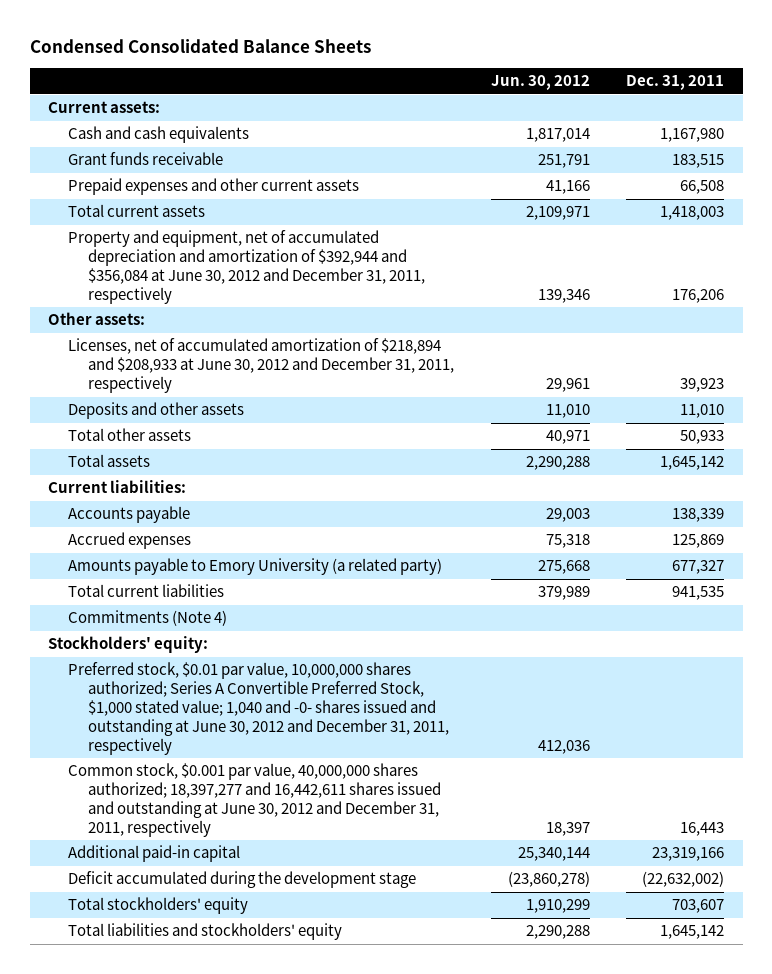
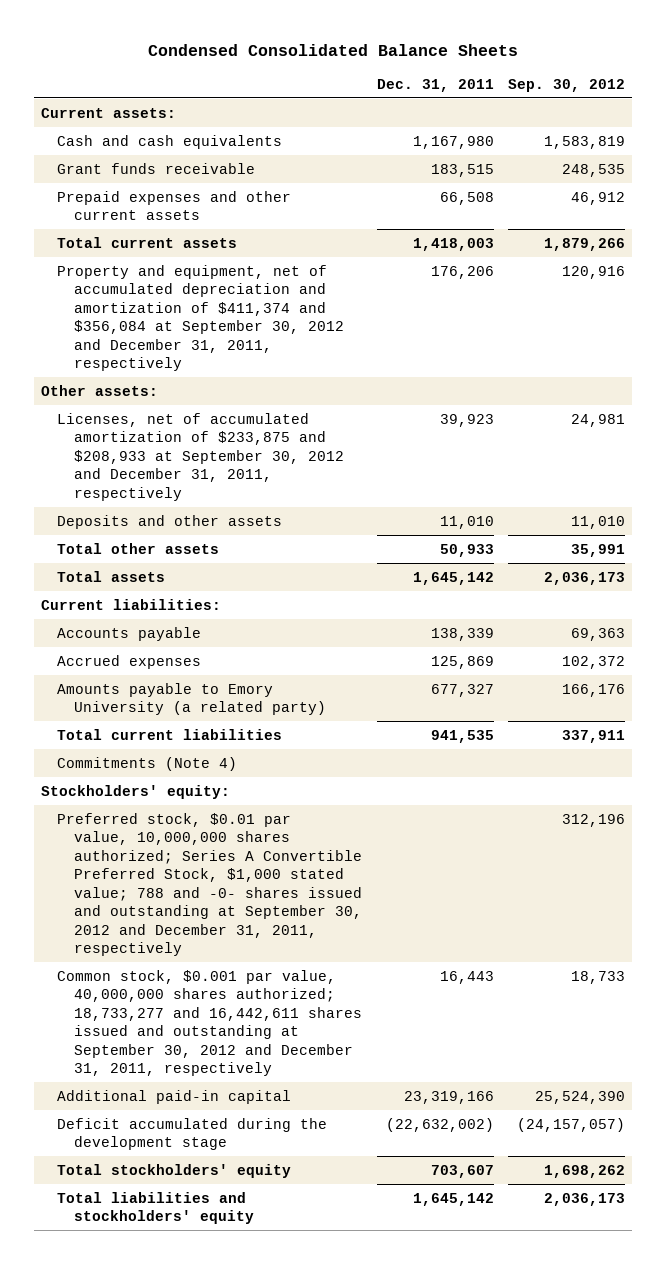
[490,75,590,91] Jun. 30, 2012 -> none
none -> [507,78,625,92] Sep. 30, 2012
[68,230,426,304] Property and equipment, net of accumulated depreciation and amortization of $392,944 and $356,084 at June 30, 2012 and December 31, 2011, respectively -> [57,264,345,372] Property and equipment, net of accumulated depreciation and amortization of $411,374 and $356,084 at September 30, 2012 and December 31, 2011, respectively
[68,338,455,394] Licenses, net of accumulated amortization of $218,894 and $208,933 at June 30, 2012 and December 31, 2011, respectively -> [57,412,345,501] Licenses, net of accumulated amortization of $233,875 and $208,933 at September 30, 2012 and December 31, 2011, respectively
[68,662,450,755] Preferred stock, $0.01 par value, 10,000,000 shares authorized; Series A Convertible Preferred Stock, $1,000 stated value; 1,040 and -0- shares issued and outstanding at June 30, 2012 and December 31, 2011, respectively -> [57,812,363,957] Preferred stock, $0.01 par value, 10,000,000 shares authorized; Series A Convertible Preferred Stock, $1,000 stated value; 788 and -0- shares issued and outstanding at September 30, 2012 and December 31, 2011, respectively
[68,763,442,837] Common stock, $0.001 par value, 40,000,000 shares authorized; 18,397,277 and 16,442,611 shares issued and outstanding at June 30, 2012 and December 31, 2011, respectively -> [57,969,363,1077] Common stock, $0.001 par value, 40,000,000 shares authorized; 18,733,277 and 16,442,611 shares issued and outstanding at September 30, 2012 and December 31, 2011, respectively

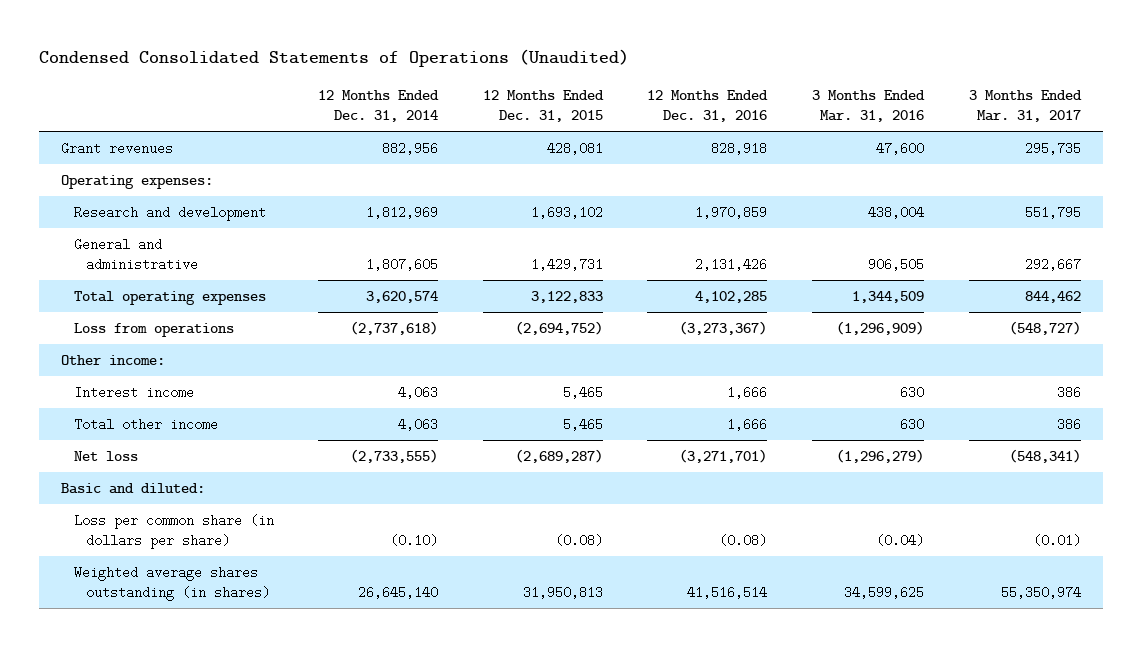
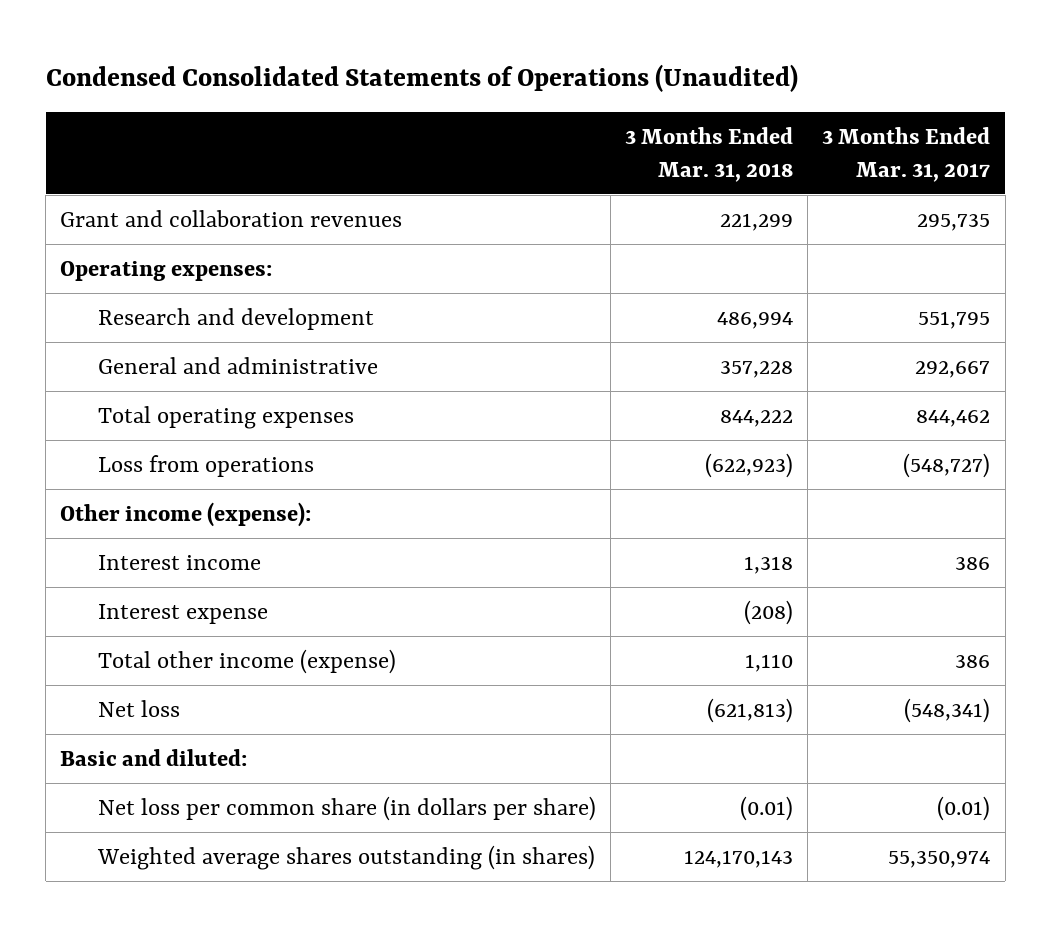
[318,90,440,122] 12 Months Ended Dec. 31, 2014 -> none
[482,90,604,122] 12 Months Ended Dec. 31, 2015 -> none
[647,90,769,122] 12 Months Ended Dec. 31, 2016 -> none
[811,90,925,122] 3 Months Ended Mar. 31, 2016 -> none
none -> [625,126,794,182] 3 Months Ended Mar. 31, 2018
[61,141,174,155] Grant revenues -> [60,209,403,227] Grant and collaboration revenues
[61,354,166,365] Other income: -> [60,501,312,527] Other income (expense):
none -> [98,603,269,624] Interest expense
[73,417,218,431] Total other income -> [98,648,397,674] Total other income (expense)
[73,513,274,549] Loss per common share (in dollars per share) -> [98,795,597,821] Net loss per common share (in dollars per share)

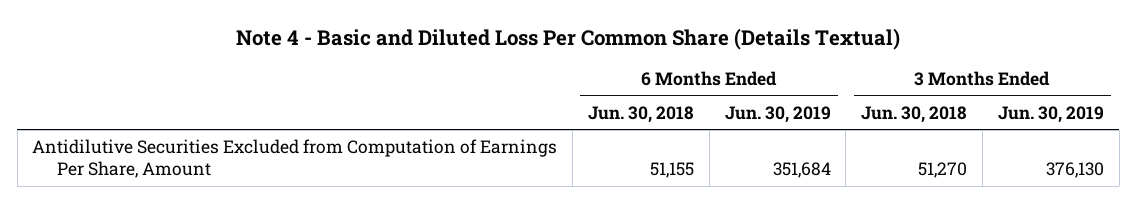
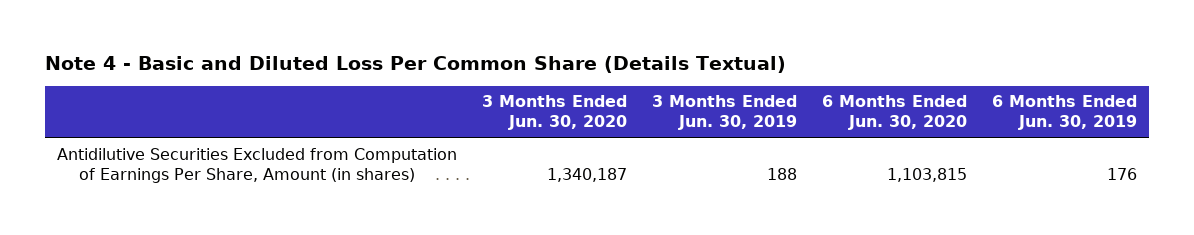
[588,105,695,123] Jun. 30, 2018 -> none
[861,105,968,123] Jun. 30, 2018 -> none
none -> [482,95,628,131] 3 Months Ended Jun. 30, 2020
none -> [821,95,967,131] 6 Months Ended Jun. 30, 2020
[32,139,558,179] Antidilutive Securities Excluded from Computation of Earnings Per Share, Amount -> [57,147,458,183] Antidilutive Securities Excluded from Computation of Earnings Per Share, Amount (in shares)
[772,162,831,179] 351,684 -> [1106,167,1137,180] 176
[1045,162,1104,179] 376,130 -> [767,167,798,180] 188

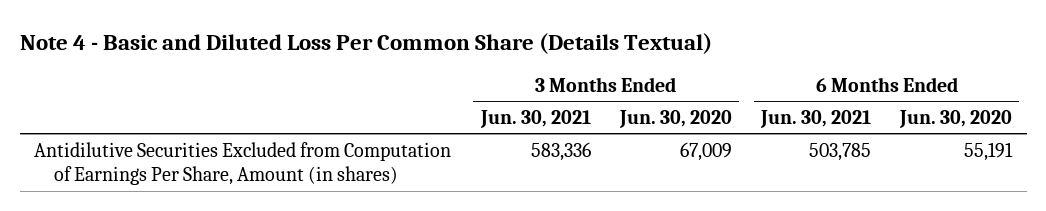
[652,95,798,131] 3 Months Ended Jun. 30, 2019 -> none
[991,95,1137,131] 6 Months Ended Jun. 30, 2019 -> none
none -> [479,109,591,128] Jun. 30, 2021
none -> [759,109,871,128] Jun. 30, 2021
[547,167,628,182] 1,340,187 -> [679,141,732,161] 67,009
[886,167,967,182] 1,103,815 -> [964,141,1014,161] 55,191

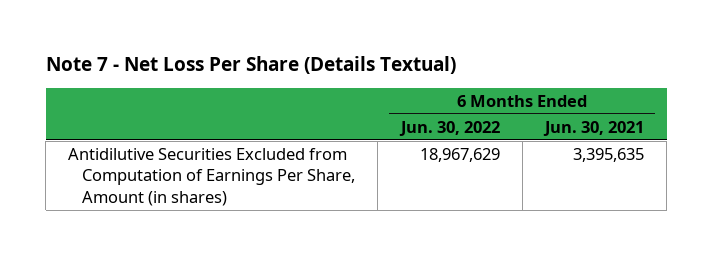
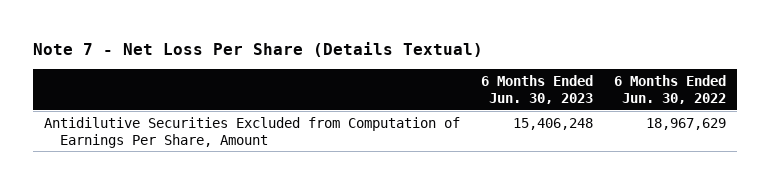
[542,120,644,136] Jun. 30, 2021 -> none
none -> [481,74,594,104] 6 Months Ended Jun. 30, 2023
[68,147,356,206] Antidilutive Securities Excluded from Computation of Earnings Per Share, Amount (in shares) -> [43,116,460,148] Antidilutive Securities Excluded from Computation of Earnings Per Share, Amount

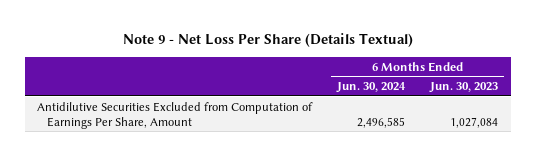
[33,42,484,58] Note 7 - Net Loss Per Share (Details Textual) -> [122,33,413,48] Note 9 - Net Loss Per Share (Details Textual)
[614,74,727,104] 6 Months Ended Jun. 30, 2022 -> none
none -> [336,81,407,93] Jun. 30, 2024
[513,117,594,130] 15,406,248 -> [450,116,499,128] 1,027,084

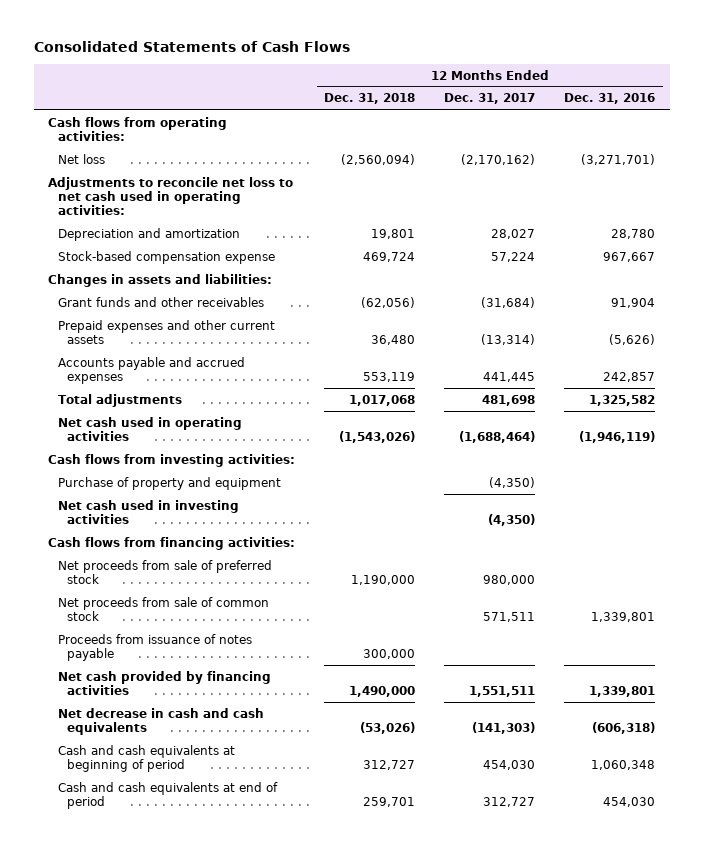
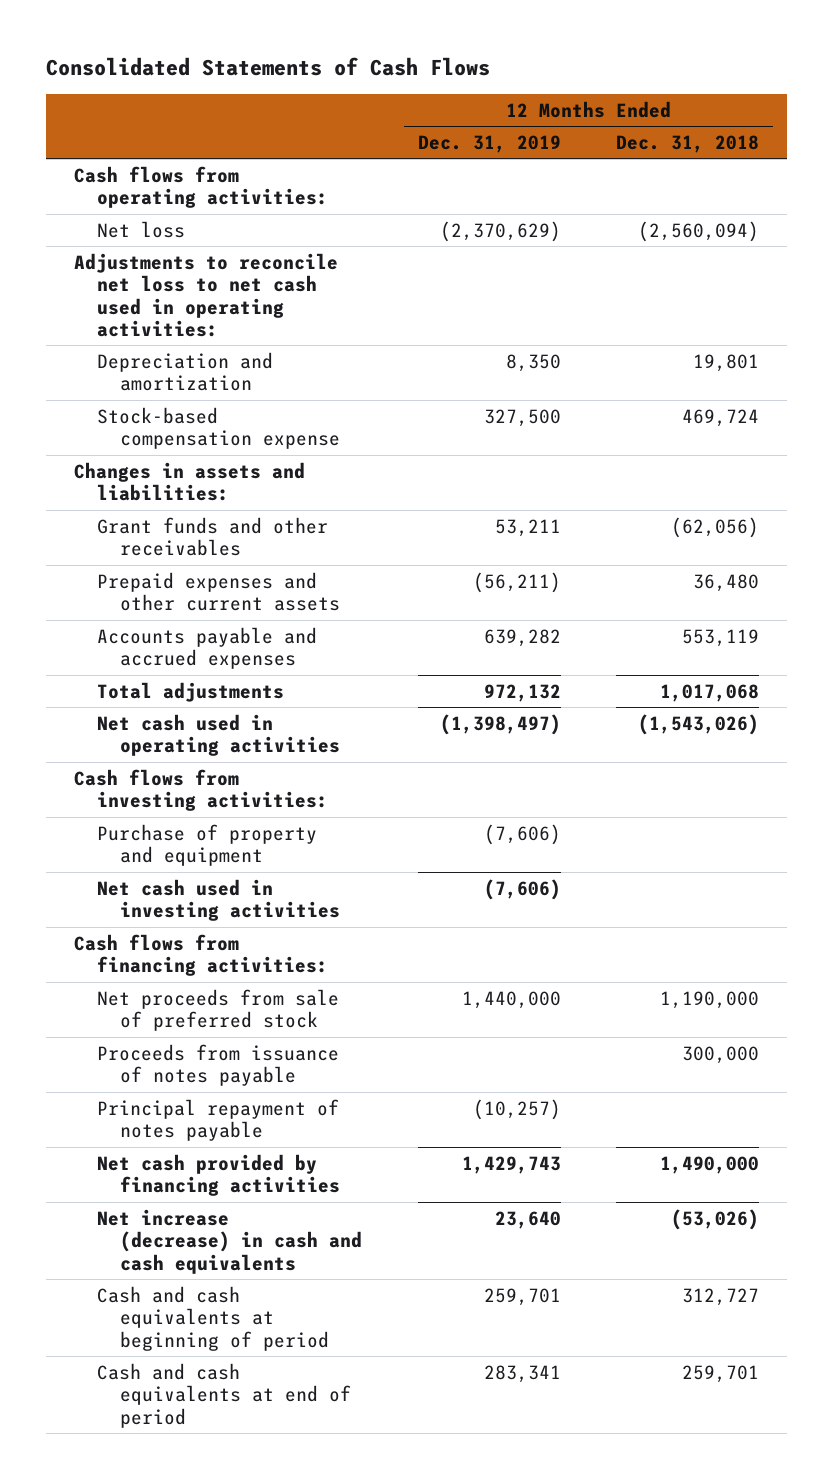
[444,93,536,105] Dec. 31, 2017 -> none
[564,93,656,105] Dec. 31, 2016 -> none
none -> [417,134,561,153] Dec. 31, 2019
[57,596,269,621] Net proceeds from sale of common stock -> none
none -> [97,1098,340,1142] Principal repayment of notes payable
[57,707,264,735] Net decrease in cash and cash equivalents -> [97,1208,363,1274] Net increase (decrease) in cash and cash equivalents

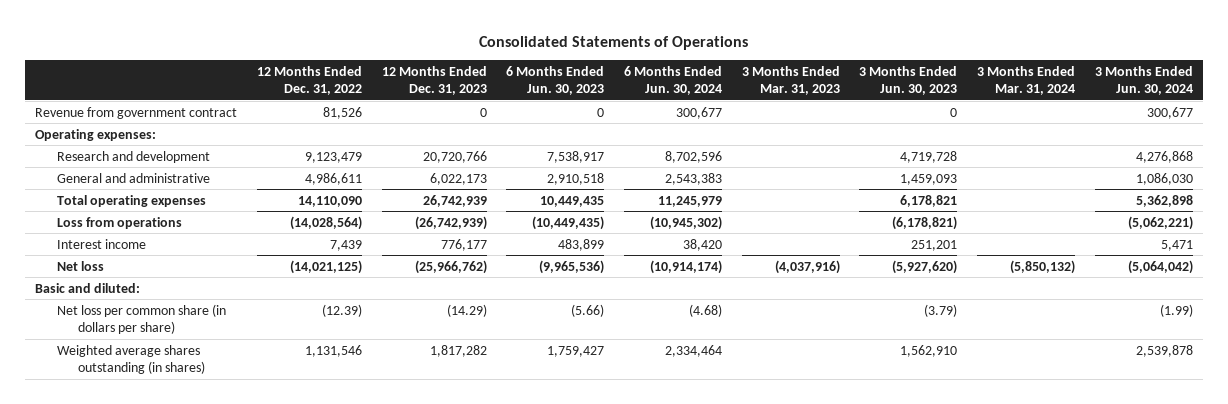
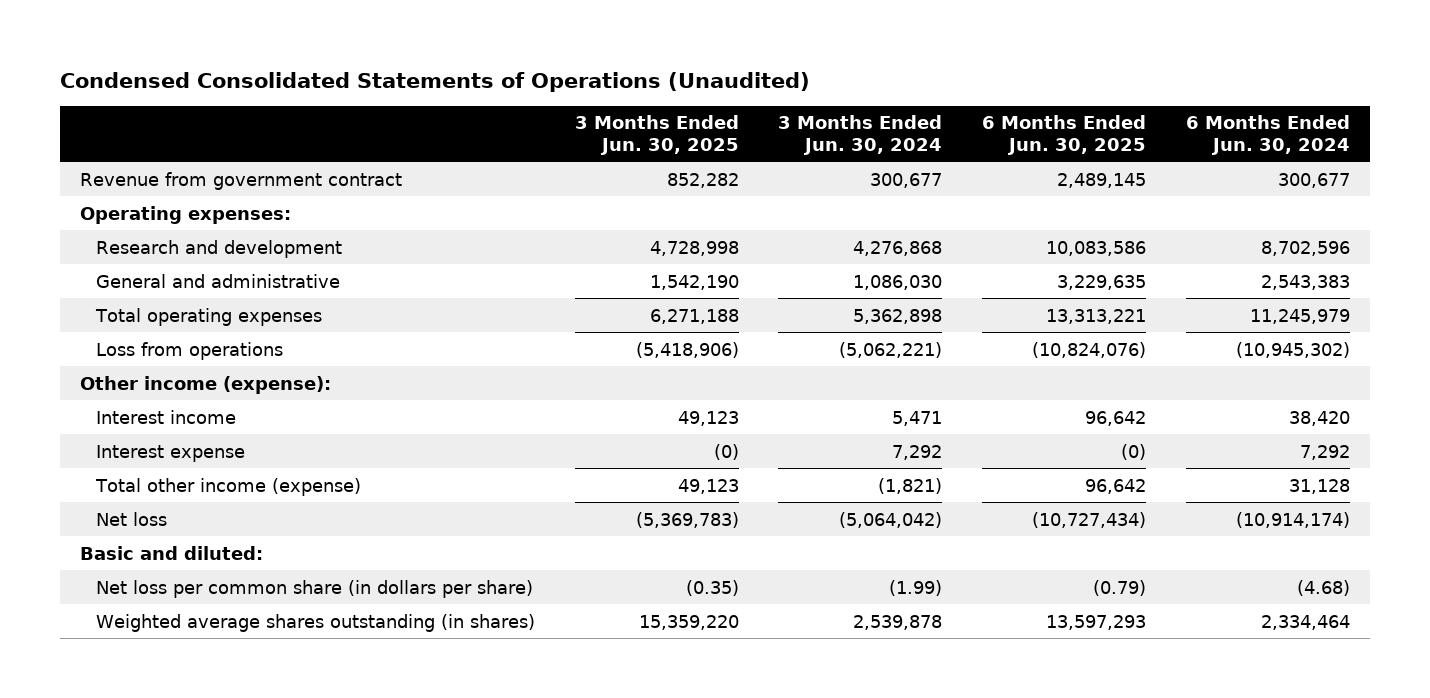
[479,35,749,50] Consolidated Statements of Operations -> [60,71,811,92] Condensed Consolidated Statements of Operations (Unaudited)
[256,65,362,96] 12 Months Ended Dec. 31, 2022 -> none
[381,65,487,96] 12 Months Ended Dec. 31, 2023 -> none
[506,65,605,96] 6 Months Ended Jun. 30, 2023 -> none
[741,65,840,96] 3 Months Ended Mar. 31, 2023 -> none
[859,65,958,96] 3 Months Ended Jun. 30, 2023 -> none
[977,65,1076,96] 3 Months Ended Mar. 31, 2024 -> none
none -> [574,115,739,155] 3 Months Ended Jun. 30, 2025
none -> [982,115,1147,155] 6 Months Ended Jun. 30, 2025
none -> [80,375,332,394] Other income (expense):
none -> [95,444,245,462] Interest expense
none -> [94,477,361,496] Total other income (expense)

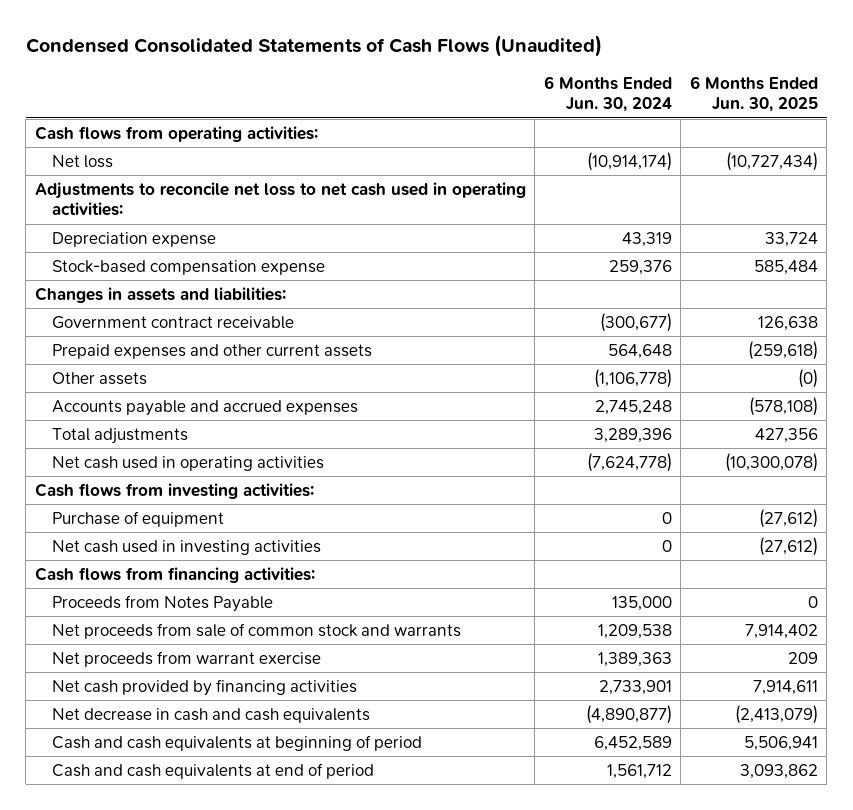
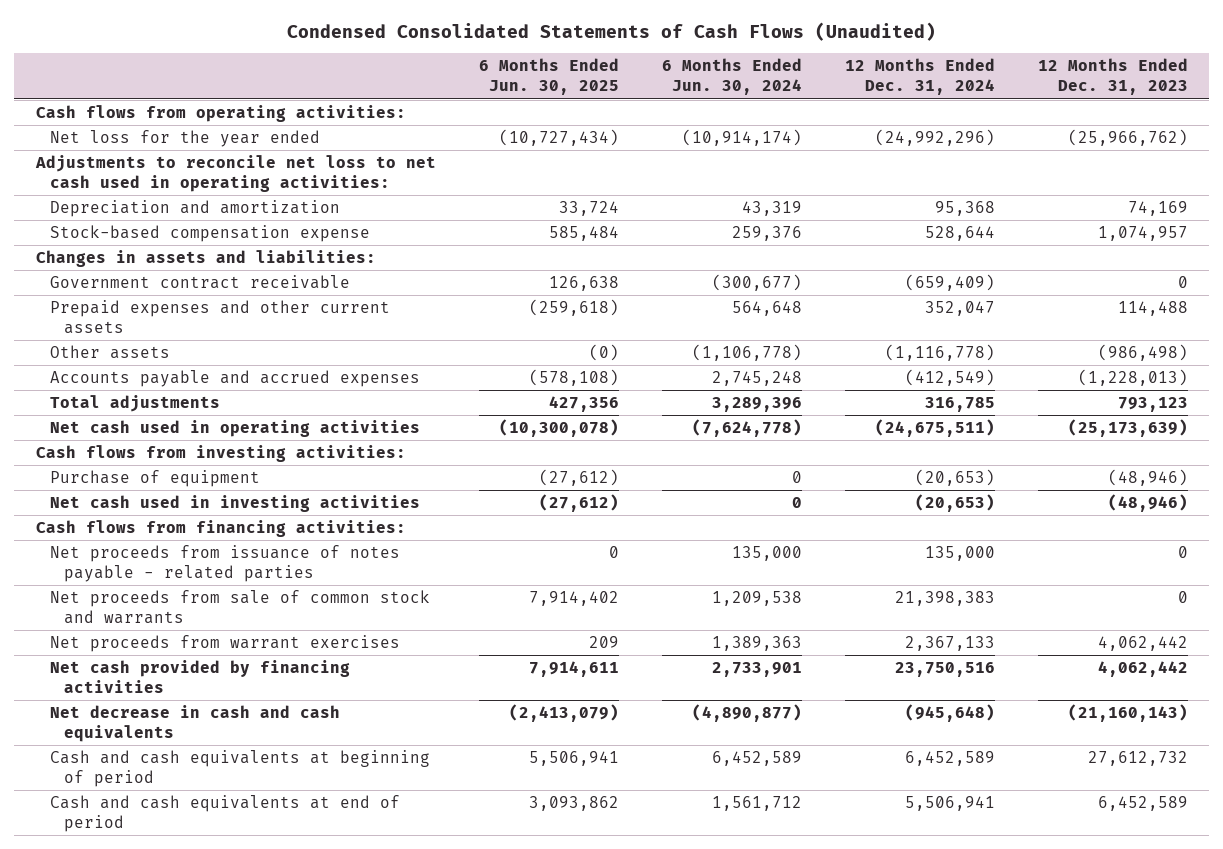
none -> [844,58,995,96] 12 Months Ended Dec. 31, 2024
none -> [1037,58,1188,96] 12 Months Ended Dec. 31, 2023
[52,155,114,169] Net loss -> [49,130,320,148] Net loss for the year ended
[52,232,217,248] Depreciation expense -> [49,200,340,218] Depreciation and amortization
[52,595,274,613] Proceeds from Notes Payable -> [49,545,400,583] Net proceeds from issuance of notes payable - related parties
[52,651,322,668] Net proceeds from warrant exercise -> [49,635,400,653] Net proceeds from warrant exercises

